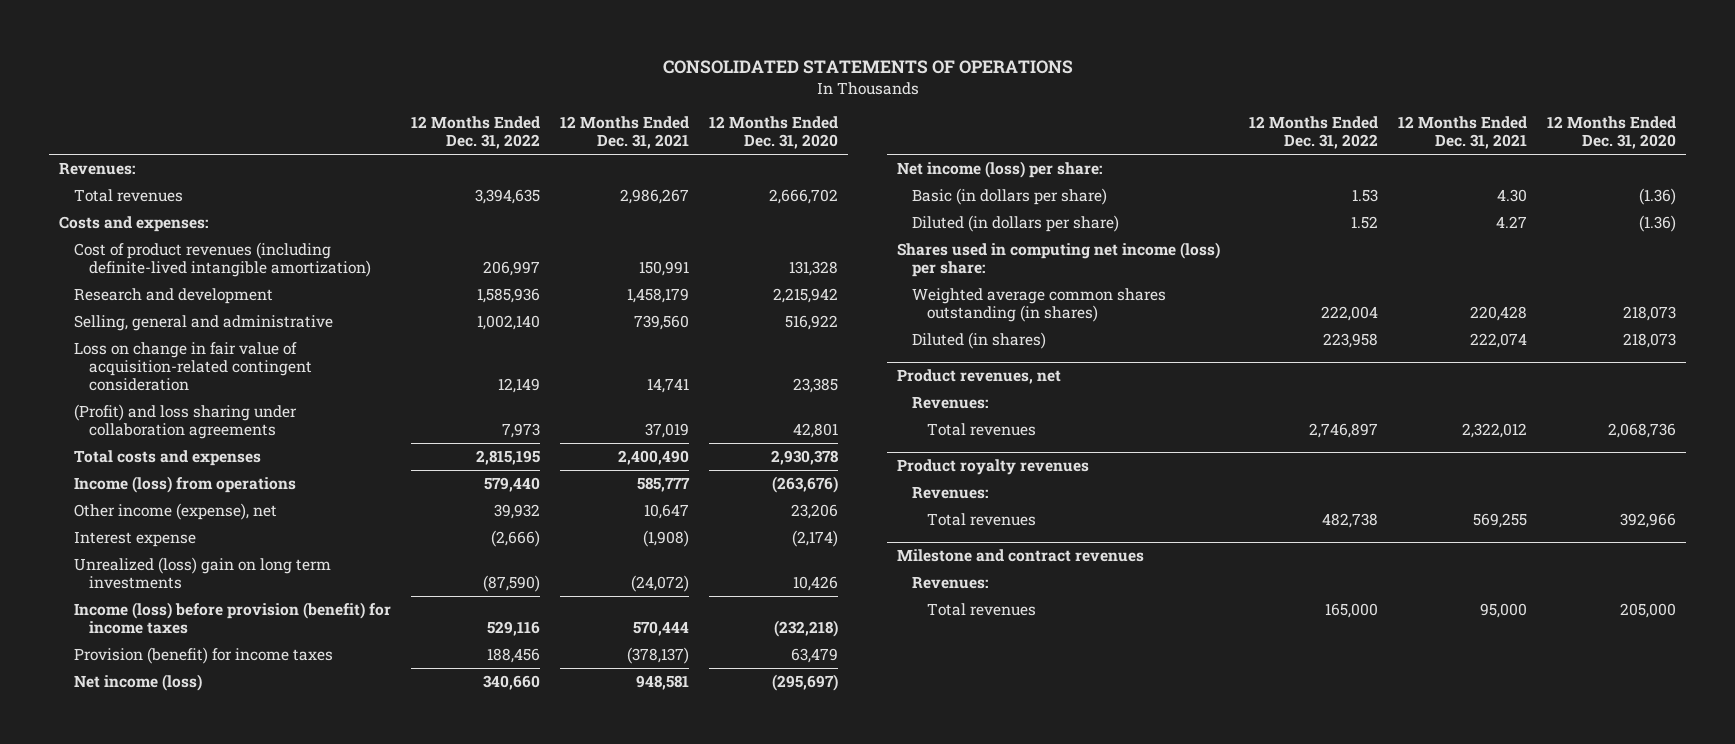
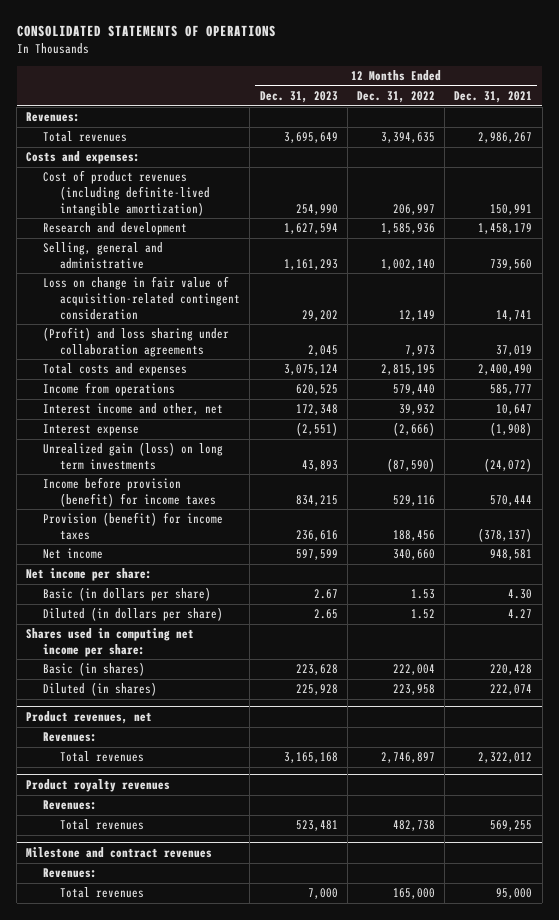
[709,116,839,150] 12 Months Ended Dec. 31, 2020 -> none
none -> [259,91,338,104] Dec. 31, 2023
[74,475,297,493] Income (loss) from operations -> [43,382,176,397] Income from operations
[74,502,278,520] Other income (expense), net -> [43,403,224,416] Interest income and other, net
[74,556,332,590] Unrealized (loss) gain on long term investments -> [43,442,224,471] Unrealized gain (loss) on long term investments
[74,601,392,635] Income (loss) before provision (benefit) for income taxes -> [43,477,217,508] Income before provision (benefit) for income taxes
[74,673,203,691] Net income (loss) -> [43,548,104,560] Net income
[896,160,1102,178] Net income (loss) per share: -> [26,568,153,582] Net income per share:
[896,241,1220,278] Shares used in computing net income (loss) per share: -> [26,628,195,658] Shares used in computing net income per share:
[911,287,1166,323] Weighted average common shares outstanding (in shares) -> [43,662,146,677] Basic (in shares)

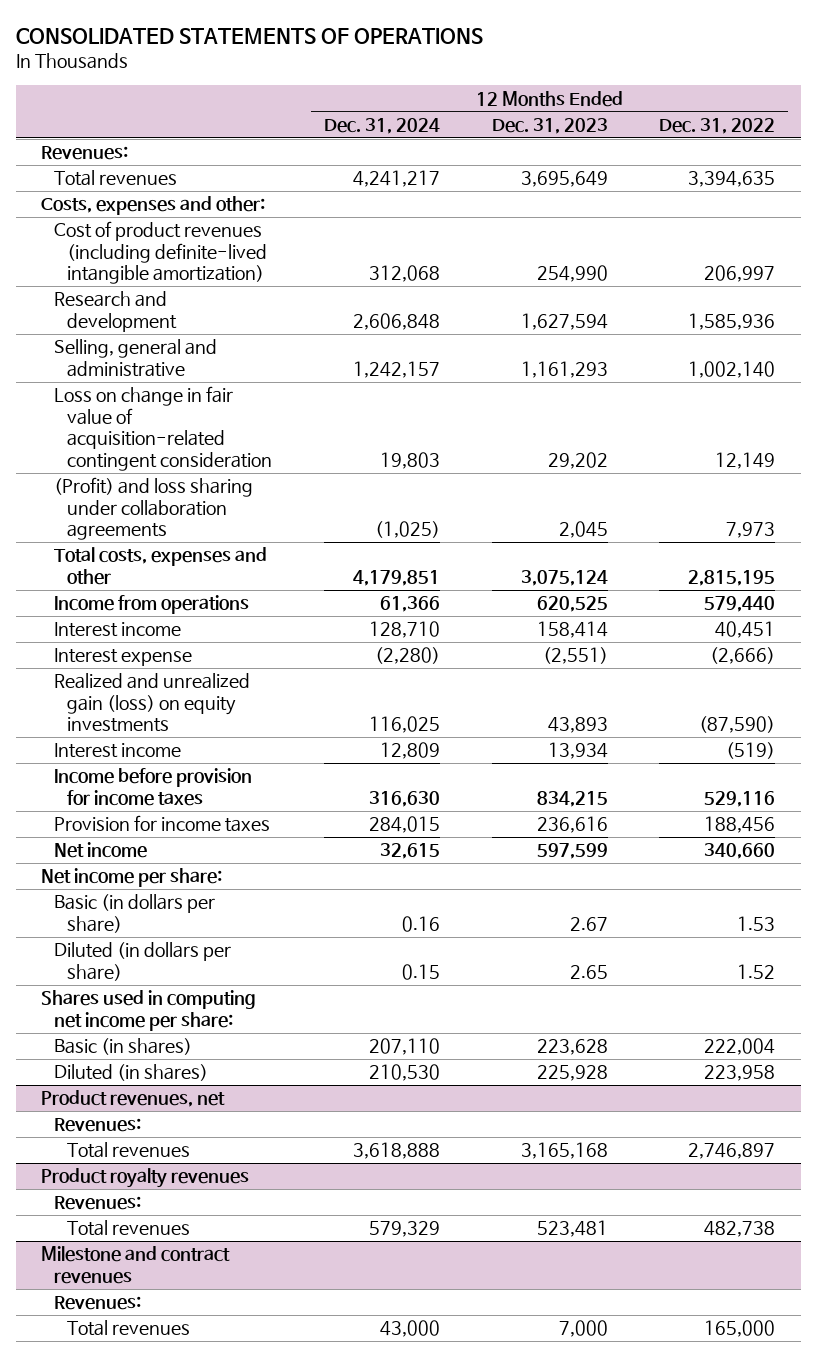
[454,91,533,104] Dec. 31, 2021 -> none
none -> [323,117,440,134] Dec. 31, 2024
[26,151,141,165] Costs and expenses: -> [41,196,266,216] Costs, expenses and other:
[43,363,188,377] Total costs and expenses -> [54,547,268,585] Total costs, expenses and other
[43,403,224,416] Interest income and other, net -> none
none -> [54,622,182,638] Interest income
[43,442,224,471] Unrealized gain (loss) on long term investments -> [54,673,251,733] Realized and unrealized gain (loss) on equity investments
none -> [54,743,182,759] Interest income
[43,477,217,508] Income before provision (benefit) for income taxes -> [54,768,253,806] Income before provision for income taxes
[43,512,224,541] Provision (benefit) for income taxes -> [54,815,271,833] Provision for income taxes

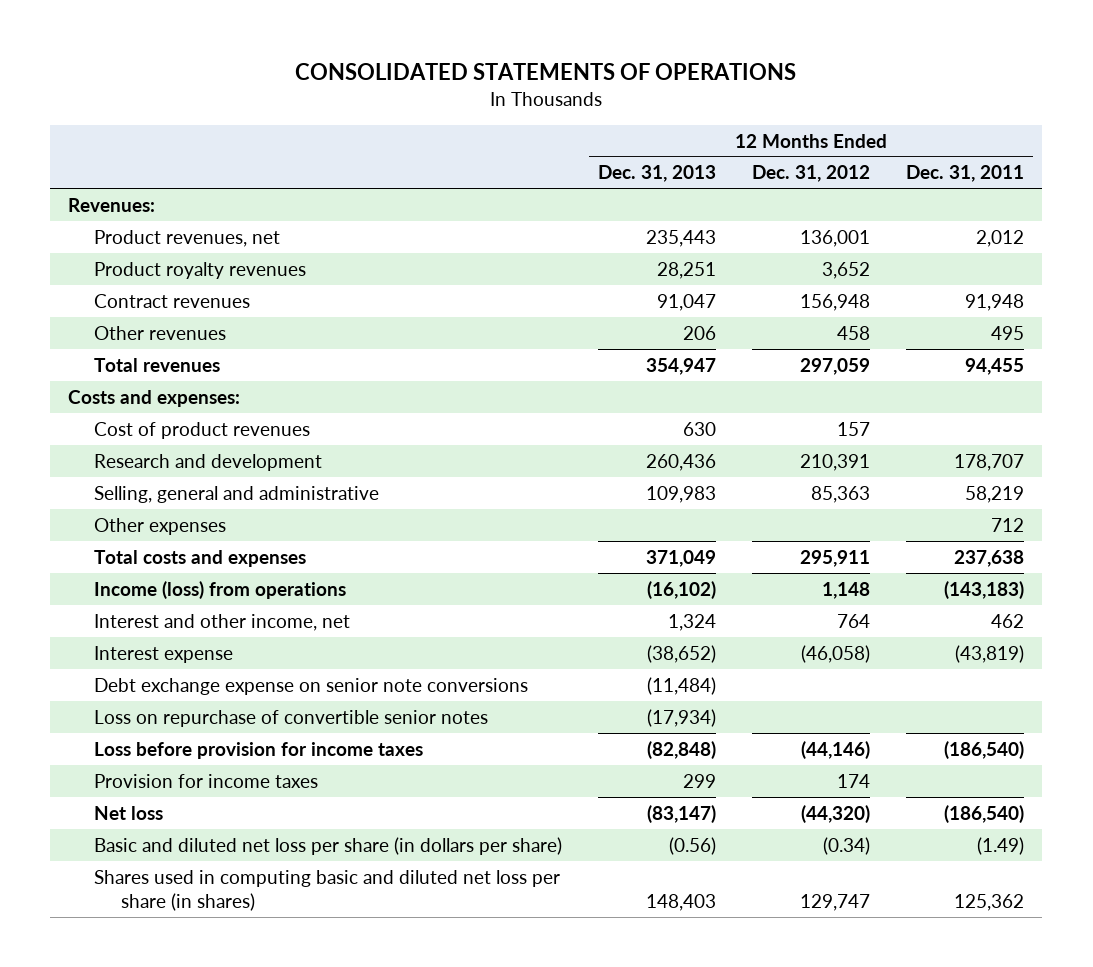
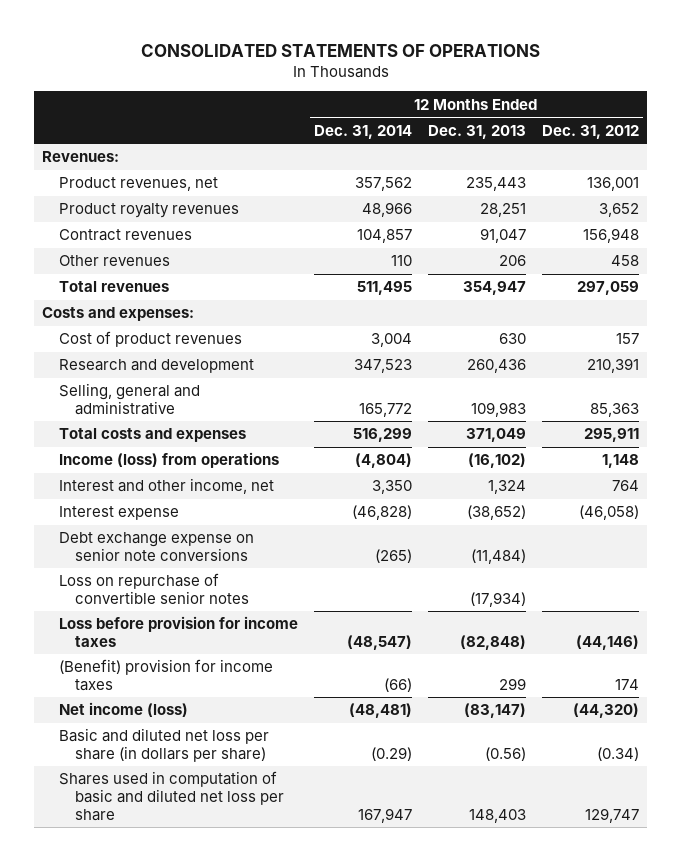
[906,165,1025,183] Dec. 31, 2011 -> none
none -> [313,124,412,139] Dec. 31, 2014
[94,517,227,535] Other expenses -> none
[94,773,319,788] Provision for income taxes -> [58,659,273,691] (Benefit) provision for income taxes
[94,805,164,820] Net loss -> [58,702,188,718] Net income (loss)
[94,869,561,911] Shares used in computing basic and diluted net loss per share (in shares) -> [58,771,285,821] Shares used in computation of basic and diluted net loss per share

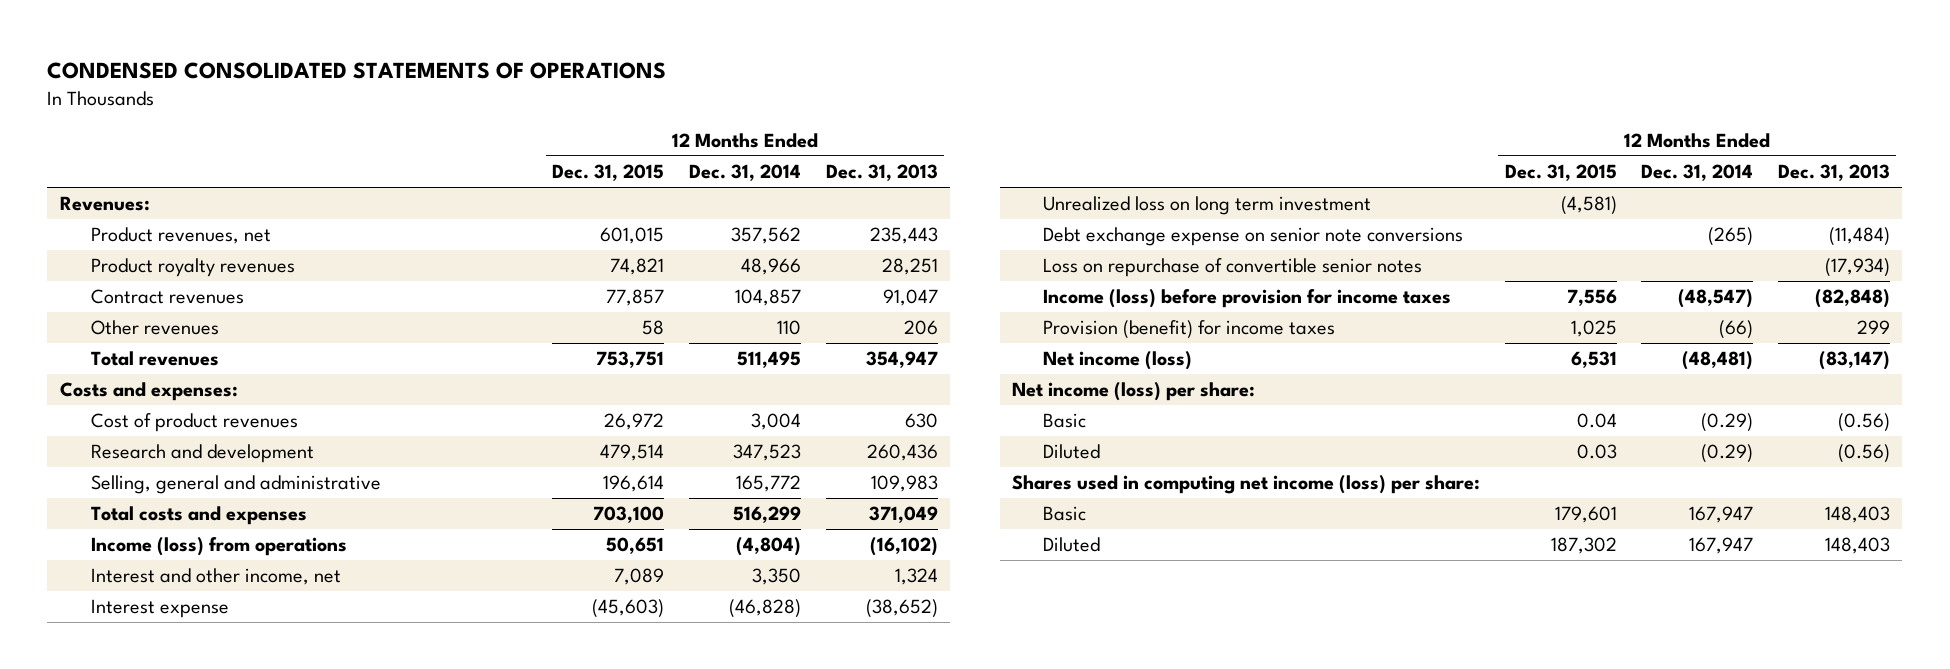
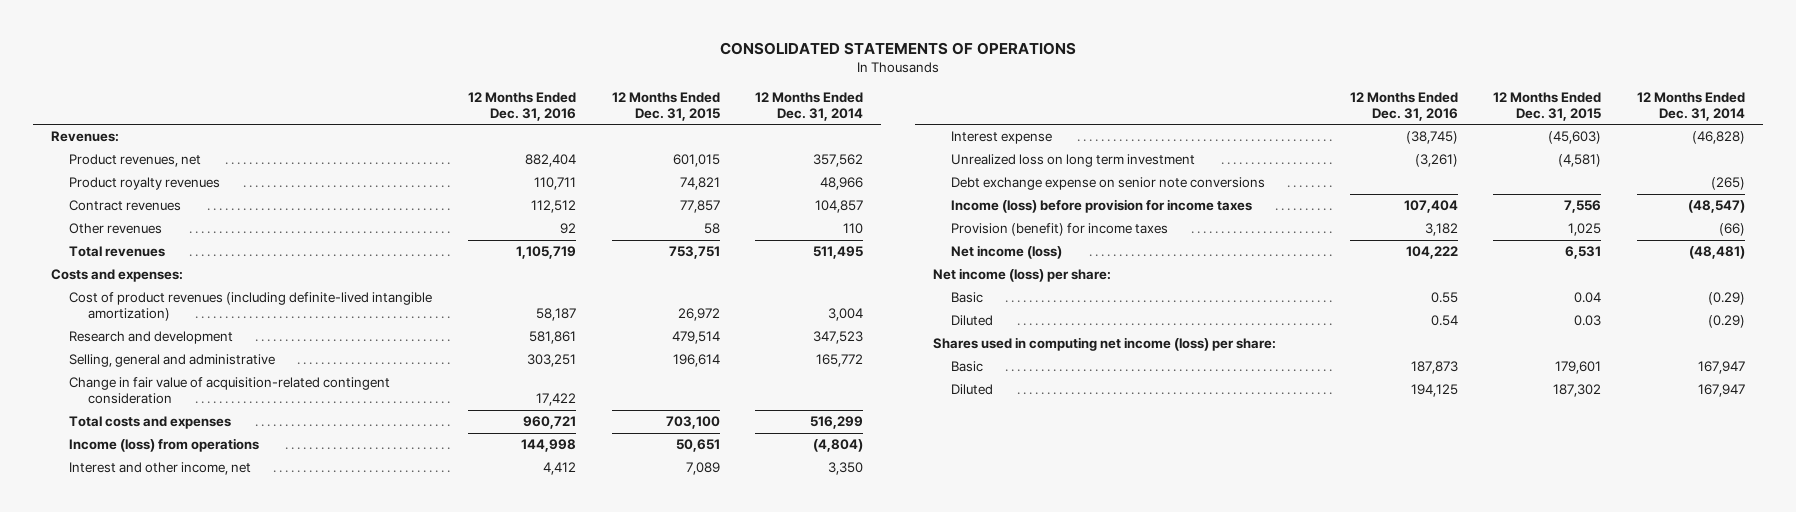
[47,62,667,80] CONDENSED CONSOLIDATED STATEMENTS OF OPERATIONS -> [720,42,1077,56] CONSOLIDATED STATEMENTS OF OPERATIONS
[825,164,938,182] Dec. 31, 2013 -> none
none -> [468,91,577,121] 12 Months Ended Dec. 31, 2016
[91,413,299,433] Cost of product revenues -> [69,292,433,322] Cost of product revenues (including definite-lived intangible amortization)
none -> [69,377,391,405] Change in fair value of acquisition-related contingent consideration
[1043,258,1423,278] Loss on repurchase of convertible senior notes -> none

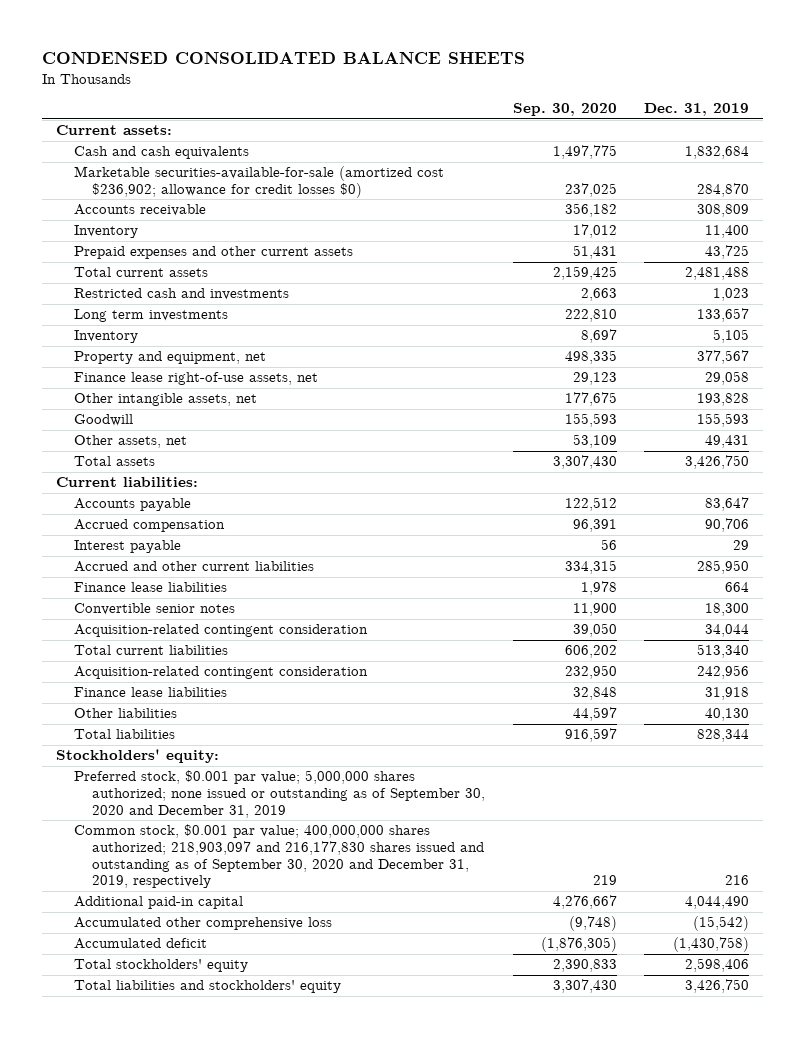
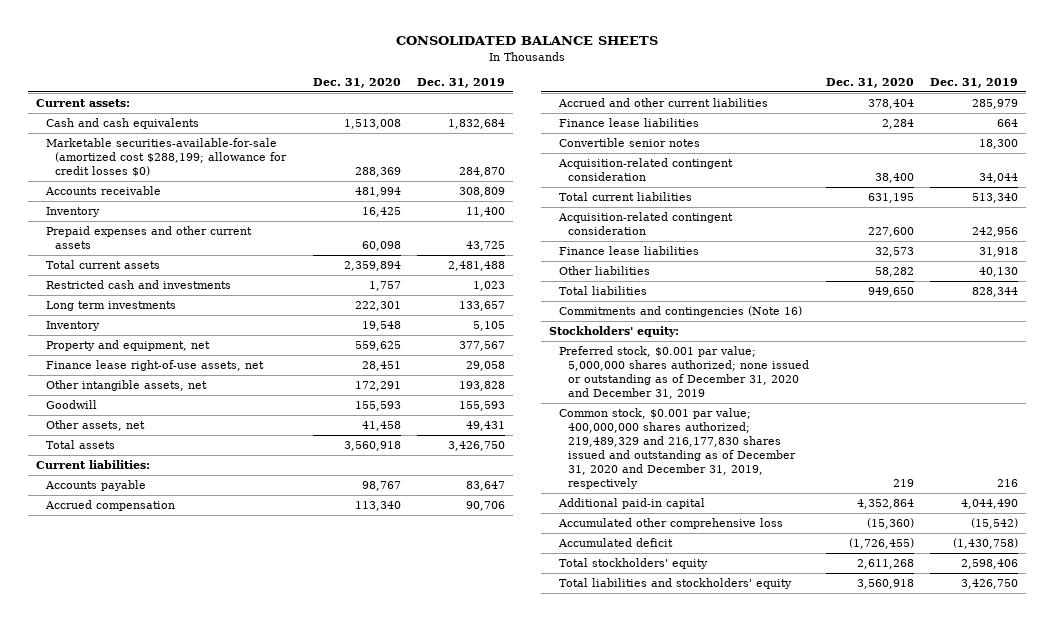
[42,52,526,65] CONDENSED CONSOLIDATED BALANCE SHEETS -> [396,36,659,46] CONSOLIDATED BALANCE SHEETS
[512,103,617,117] Sep. 30, 2020 -> none
none -> [312,77,401,88] Dec. 31, 2020
[73,166,444,199] Marketable securities-available-for-sale (amortized cost $236,902; allowance for credit losses $0) -> [45,138,288,177] Marketable securities-available-for-sale (amortized cost $288,199; allowance for credit losses $0)
[73,540,181,554] Interest payable -> none
[696,560,749,575] 285,950 -> [972,99,1019,110] 285,979
none -> [558,306,802,318] Commitments and contingencies (Note 16)
[73,770,486,818] Preferred stock, $0.001 par value; 5,000,000 shares authorized; none issued or outstanding as of September 30, 2020 and December 31, 2019 -> [558,346,810,399] Preferred stock, $0.001 par value; 5,000,000 shares authorized; none issued or outstanding as of December 31, 2020 and December 31, 2019
[73,824,485,889] Common stock, $0.001 par value; 400,000,000 shares authorized; 218,903,097 and 216,177,830 shares issued and outstanding as of September 30, 2020 and December 31, 2019, respectively -> [558,408,797,489] Common stock, $0.001 par value; 400,000,000 shares authorized; 219,489,329 and 216,177,830 shares issued and outstanding as of December 31, 2020 and December 31, 2019, respectively

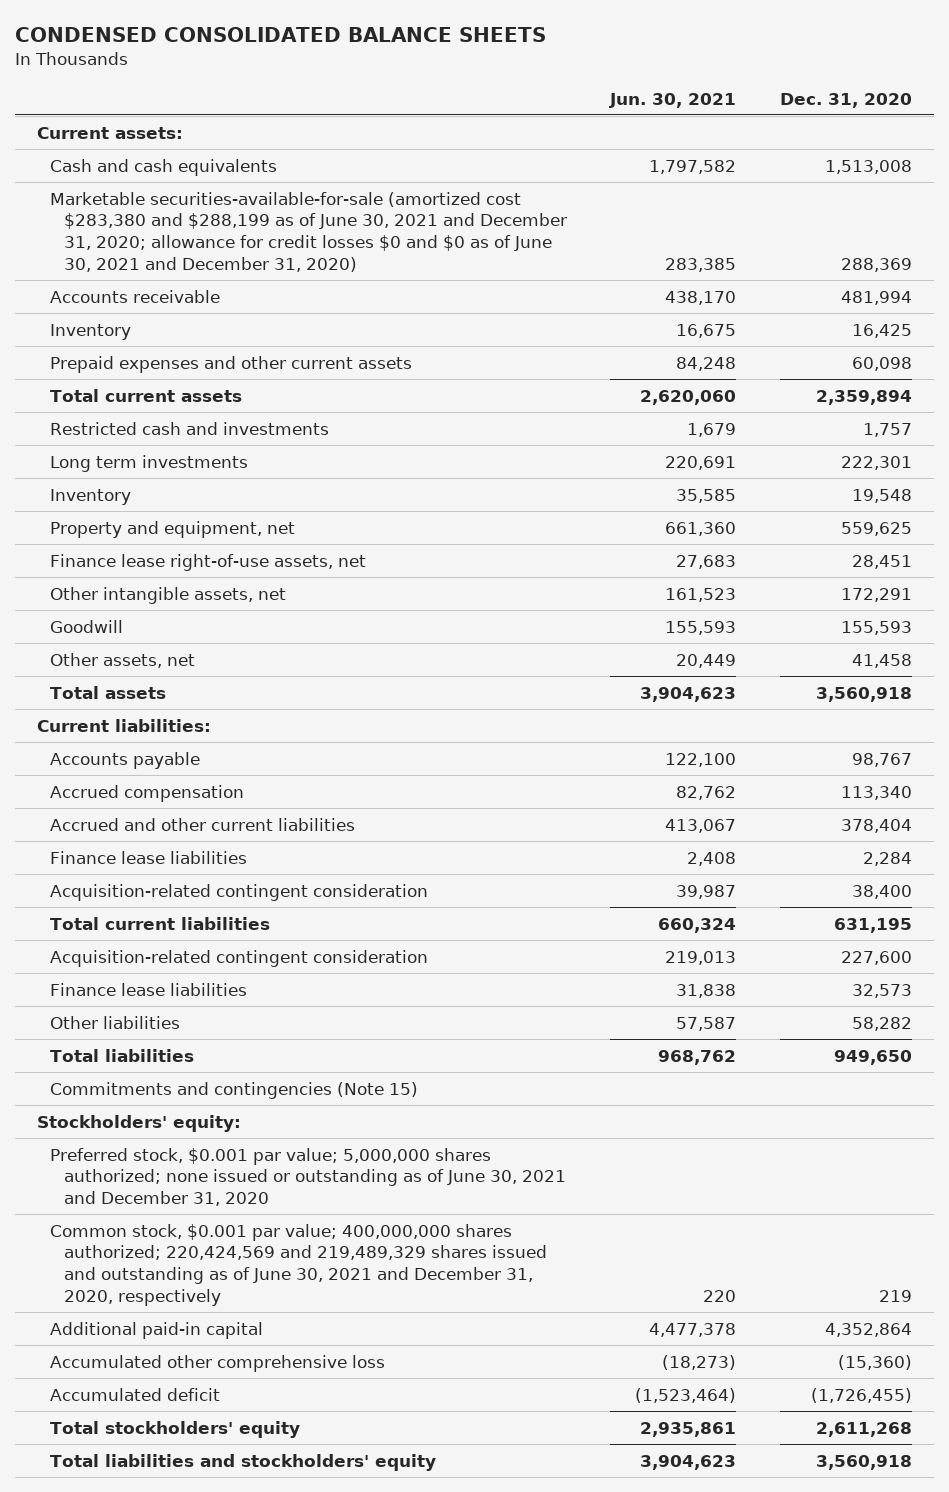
[396,36,659,46] CONSOLIDATED BALANCE SHEETS -> [15,26,547,42] CONDENSED CONSOLIDATED BALANCE SHEETS
[416,77,505,88] Dec. 31, 2019 -> none
none -> [609,92,737,108] Jun. 30, 2021
[45,138,288,177] Marketable securities-available-for-sale (amortized cost $288,199; allowance for credit losses $0) -> [50,191,567,272] Marketable securities-available-for-sale (amortized cost $283,380 and $288,199 as of June 30, 2021 and December 31, 2020; allowance for credit losses $0 and $0 as of June 30, 2021 and December 31, 2020)
[558,138,700,148] Convertible senior notes -> none
[558,306,802,318] Commitments and contingencies (Note 16) -> [50,1081,419,1099] Commitments and contingencies (Note 15)
[558,346,810,399] Preferred stock, $0.001 par value; 5,000,000 shares authorized; none issued or outstanding as of December 31, 2020 and December 31, 2019 -> [50,1147,566,1207] Preferred stock, $0.001 par value; 5,000,000 shares authorized; none issued or outstanding as of June 30, 2021 and December 31, 2020
[558,408,797,489] Common stock, $0.001 par value; 400,000,000 shares authorized; 219,489,329 and 216,177,830 shares issued and outstanding as of December 31, 2020 and December 31, 2019, respectively -> [50,1223,547,1306] Common stock, $0.001 par value; 400,000,000 shares authorized; 220,424,569 and 219,489,329 shares issued and outstanding as of June 30, 2021 and December 31, 2020, respectively

